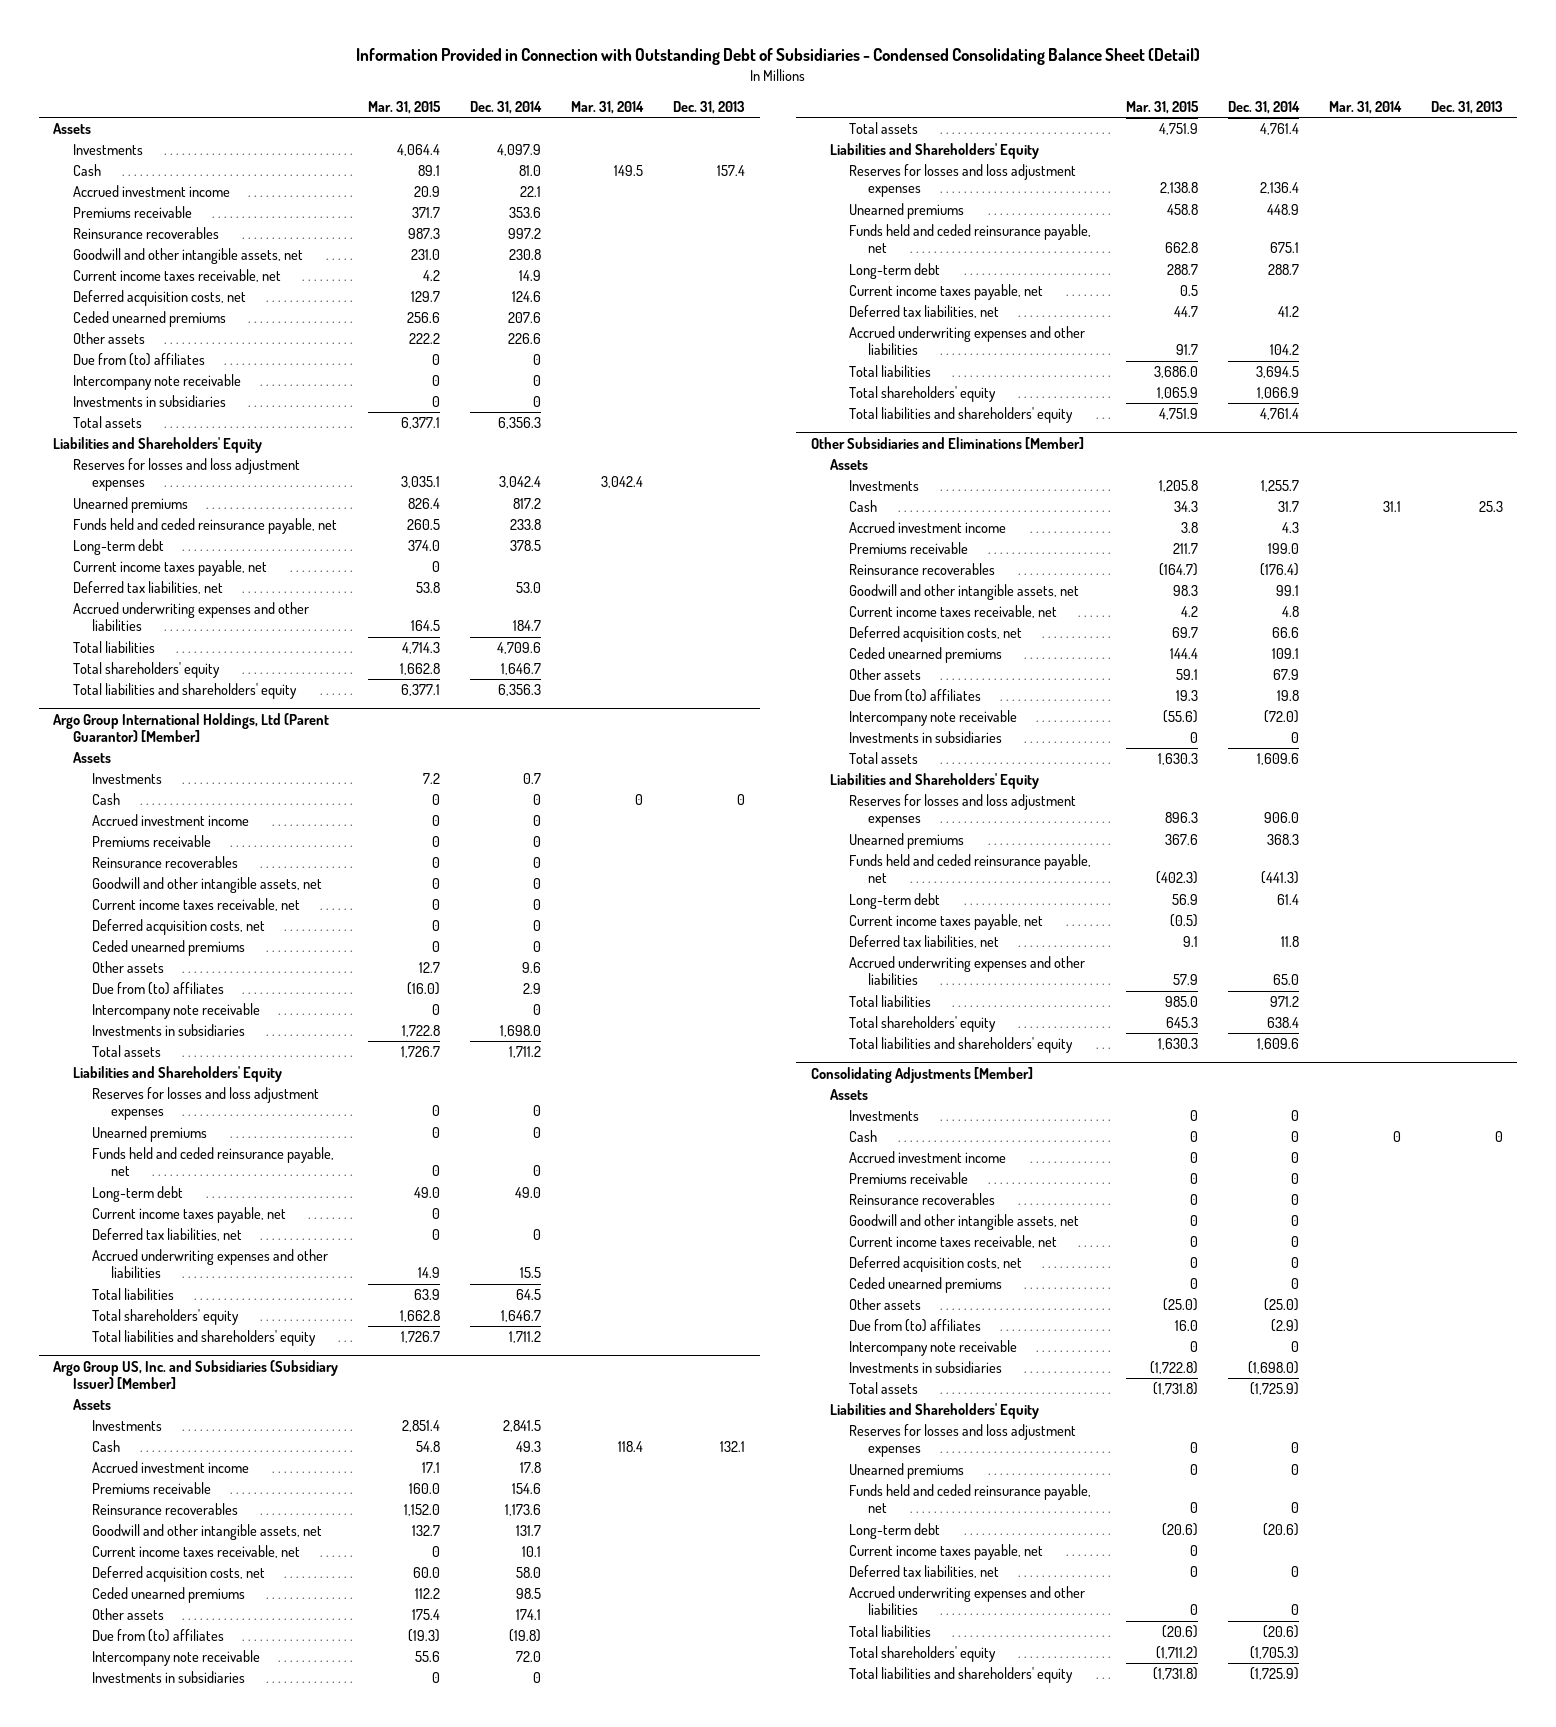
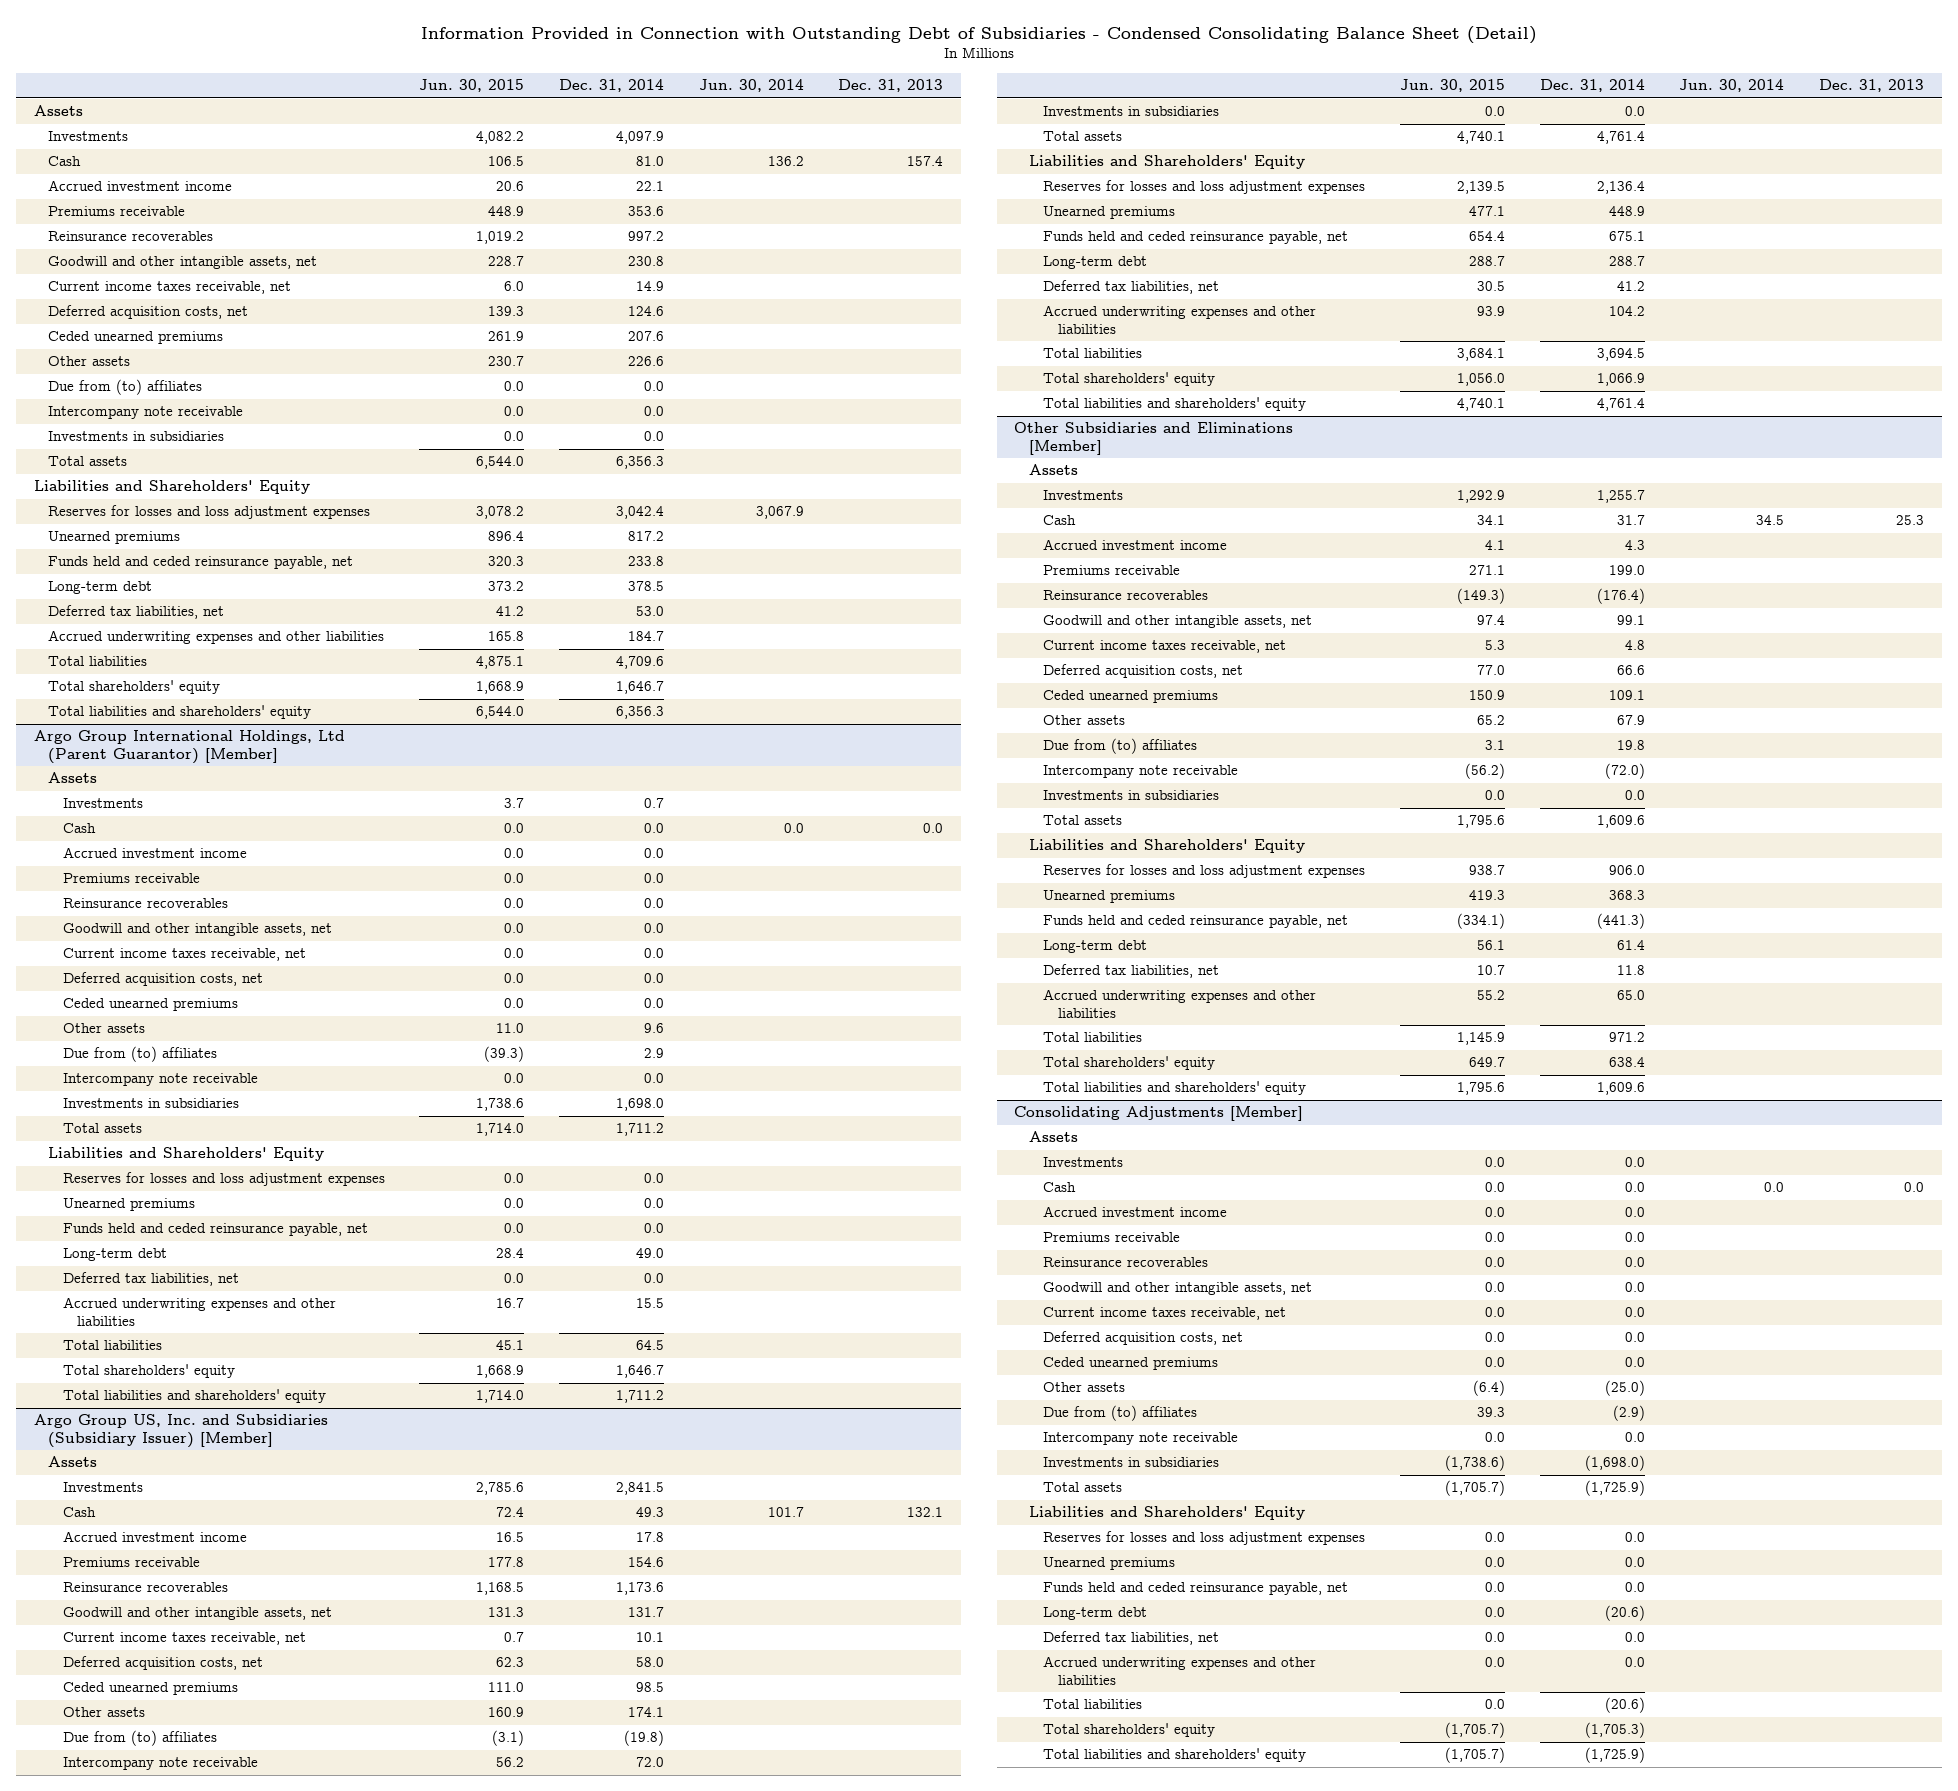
[368,100,442,114] Mar. 31, 2015 -> none
[570,100,644,114] Mar. 31, 2014 -> none
none -> [419,79,525,93] Jun. 30, 2015
none -> [698,79,804,93] Jun. 30, 2014
[533,354,542,366] 0 -> [644,381,665,392] 0.0
[533,375,542,387] 0 -> [644,406,665,417] 0.0
[533,396,542,408] 0 -> [644,431,665,442] 0.0
[72,560,267,577] Current income taxes payable, net -> none
[533,794,542,806] 0 -> [644,823,665,834] 0.0
[736,794,745,806] 0 -> [923,823,944,834] 0.0
[533,815,542,827] 0 -> [644,848,665,859] 0.0
[533,836,542,848] 0 -> [644,873,665,884] 0.0
[533,857,542,869] 0 -> [644,898,665,909] 0.0
[533,878,542,890] 0 -> [644,923,665,934] 0.0
[533,899,542,911] 0 -> [644,948,665,959] 0.0
[533,920,542,932] 0 -> [644,973,665,984] 0.0
[533,941,542,953] 0 -> [644,998,665,1009] 0.0
[533,1004,542,1016] 0 -> [644,1073,665,1084] 0.0
[533,1105,542,1117] 0 -> [644,1173,665,1184] 0.0
[533,1127,542,1139] 0 -> [644,1198,665,1209] 0.0
[533,1165,542,1177] 0 -> [644,1223,665,1234] 0.0
[91,1207,286,1224] Current income taxes payable, net -> none
[533,1229,542,1241] 0 -> [644,1273,665,1284] 0.0
[533,1672,542,1684] 0 -> [1624,106,1645,117] 0.0
[849,284,1044,301] Current income taxes payable, net -> none
[1290,732,1299,744] 0 -> [1624,790,1645,801] 0.0
[849,914,1044,931] Current income taxes payable, net -> none
[1290,1110,1299,1122] 0 -> [1624,1157,1645,1168] 0.0
[1290,1131,1299,1143] 0 -> [1624,1182,1645,1193] 0.0
[1494,1131,1503,1143] 0 -> [1904,1182,1925,1193] 0.0
[1290,1152,1299,1164] 0 -> [1624,1207,1645,1218] 0.0
[1290,1173,1299,1185] 0 -> [1624,1232,1645,1243] 0.0
[1290,1194,1299,1206] 0 -> [1624,1257,1645,1268] 0.0
[1290,1215,1299,1227] 0 -> [1624,1282,1645,1293] 0.0
[1290,1236,1299,1248] 0 -> [1624,1307,1645,1318] 0.0
[1290,1257,1299,1269] 0 -> [1624,1332,1645,1343] 0.0
[1290,1278,1299,1290] 0 -> [1624,1357,1645,1368] 0.0
[1290,1341,1299,1353] 0 -> [1624,1432,1645,1443] 0.0
[1290,1442,1299,1454] 0 -> [1624,1532,1645,1543] 0.0
[1290,1464,1299,1476] 0 -> [1624,1557,1645,1568] 0.0
[1290,1502,1299,1514] 0 -> [1624,1582,1645,1593] 0.0
[849,1544,1044,1561] Current income taxes payable, net -> none
[1290,1566,1299,1578] 0 -> [1624,1632,1645,1643] 0.0
[1290,1604,1299,1616] 0 -> [1624,1657,1645,1668] 0.0

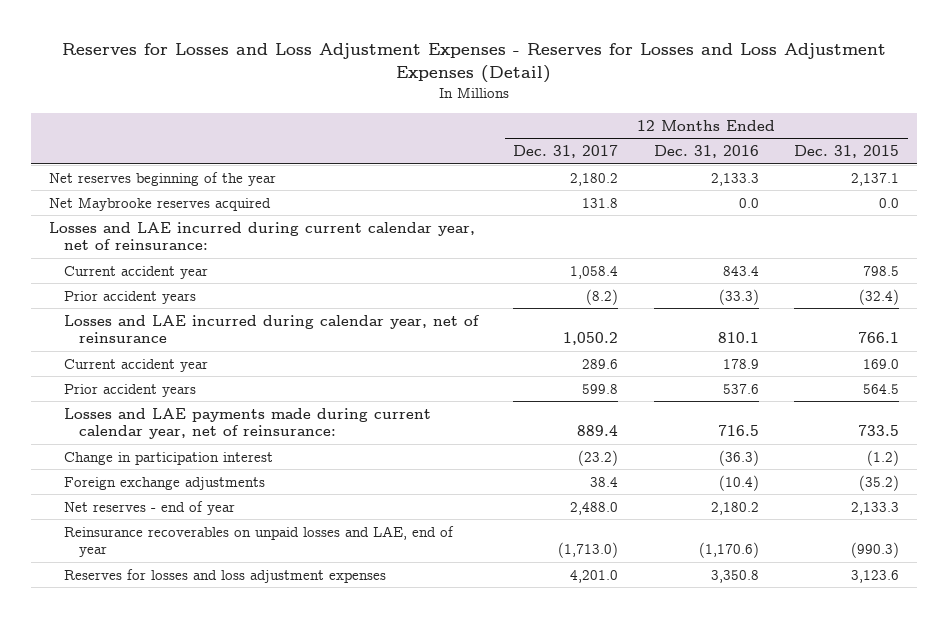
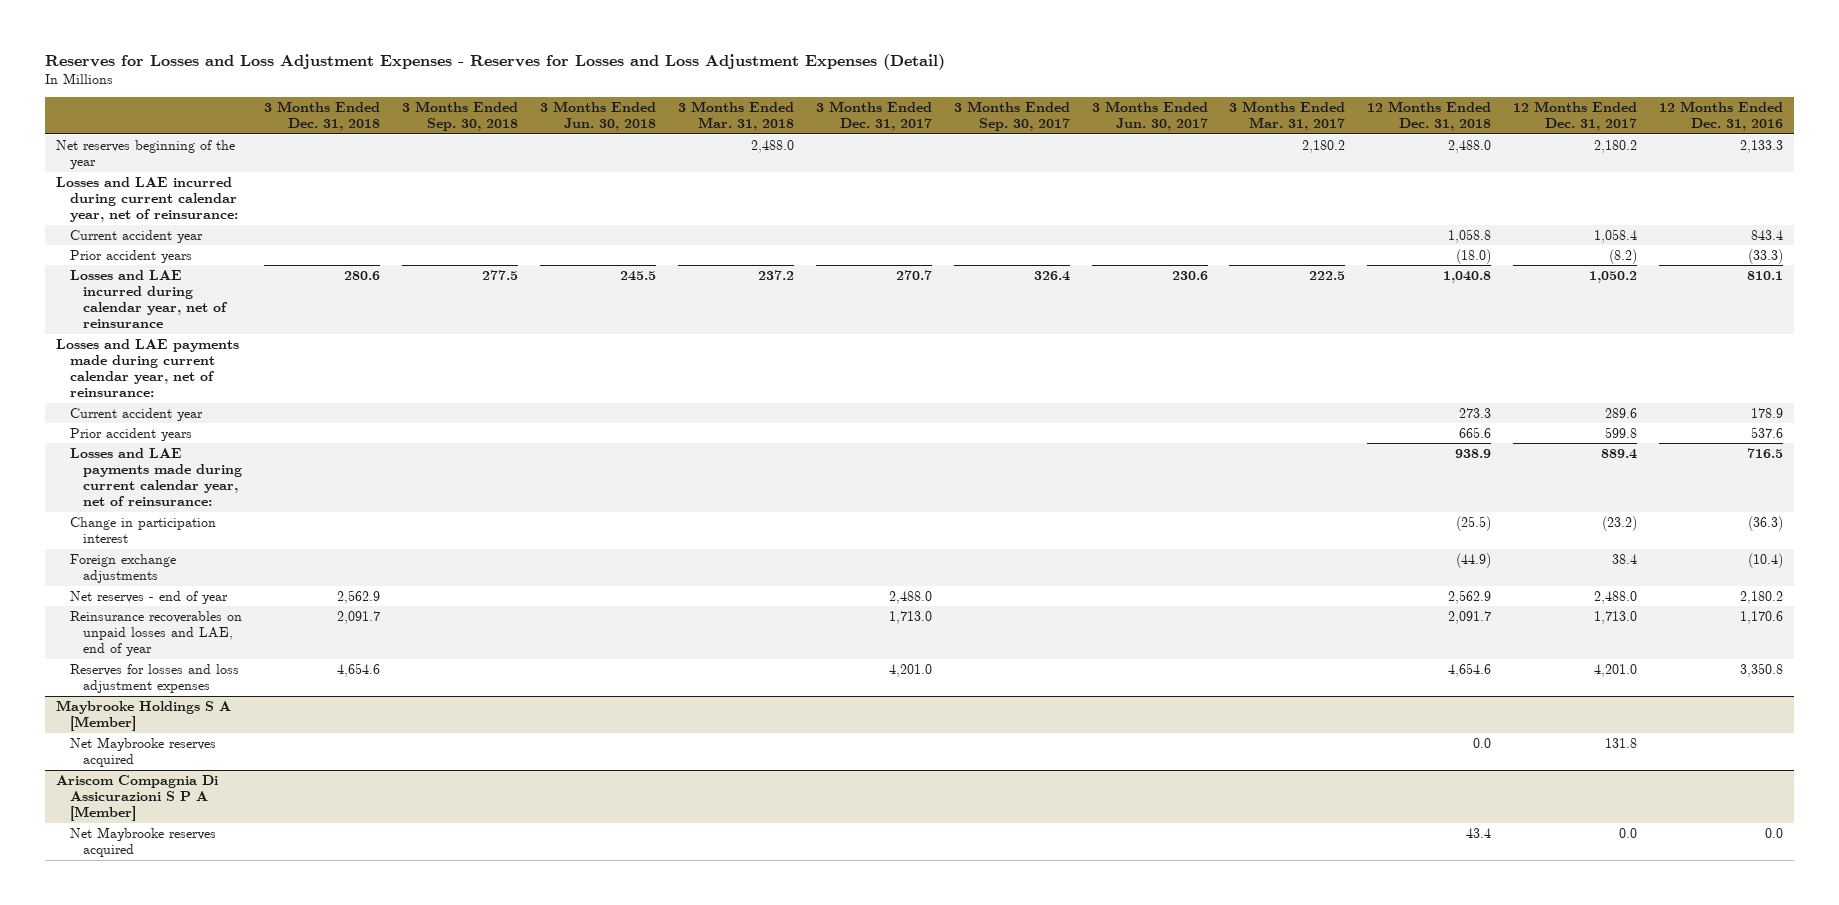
[794,145,900,159] Dec. 31, 2015 -> none
none -> [264,101,381,132] 3 Months Ended Dec. 31, 2018
none -> [402,101,519,132] 3 Months Ended Sep. 30, 2018
none -> [540,101,657,132] 3 Months Ended Jun. 30, 2018
none -> [677,101,794,132] 3 Months Ended Mar. 31, 2018
none -> [815,101,932,132] 3 Months Ended Dec. 31, 2017
none -> [953,101,1070,132] 3 Months Ended Sep. 30, 2017
none -> [1091,101,1208,132] 3 Months Ended Jun. 30, 2017
none -> [1229,101,1346,132] 3 Months Ended Mar. 31, 2017
none -> [1367,101,1492,132] 12 Months Ended Dec. 31, 2018
[49,196,272,211] Net Maybrooke reserves acquired -> none
none -> [55,338,239,398] Losses and LAE payments made during current calendar year, net of reinsurance:
[558,542,619,559] (1,713.0) -> [1594,610,1638,624] 1,713.0
[698,542,759,559] (1,170.6) -> [1739,610,1783,624] 1,170.6
none -> [55,699,231,732] Maybrooke Holdings S A [Member]
none -> [69,736,216,768] Net Maybrooke reserves acquired
none -> [55,774,218,822] Ariscom Compagnia Di Assicurazioni S P A [Member]
none -> [69,826,216,858] Net Maybrooke reserves acquired

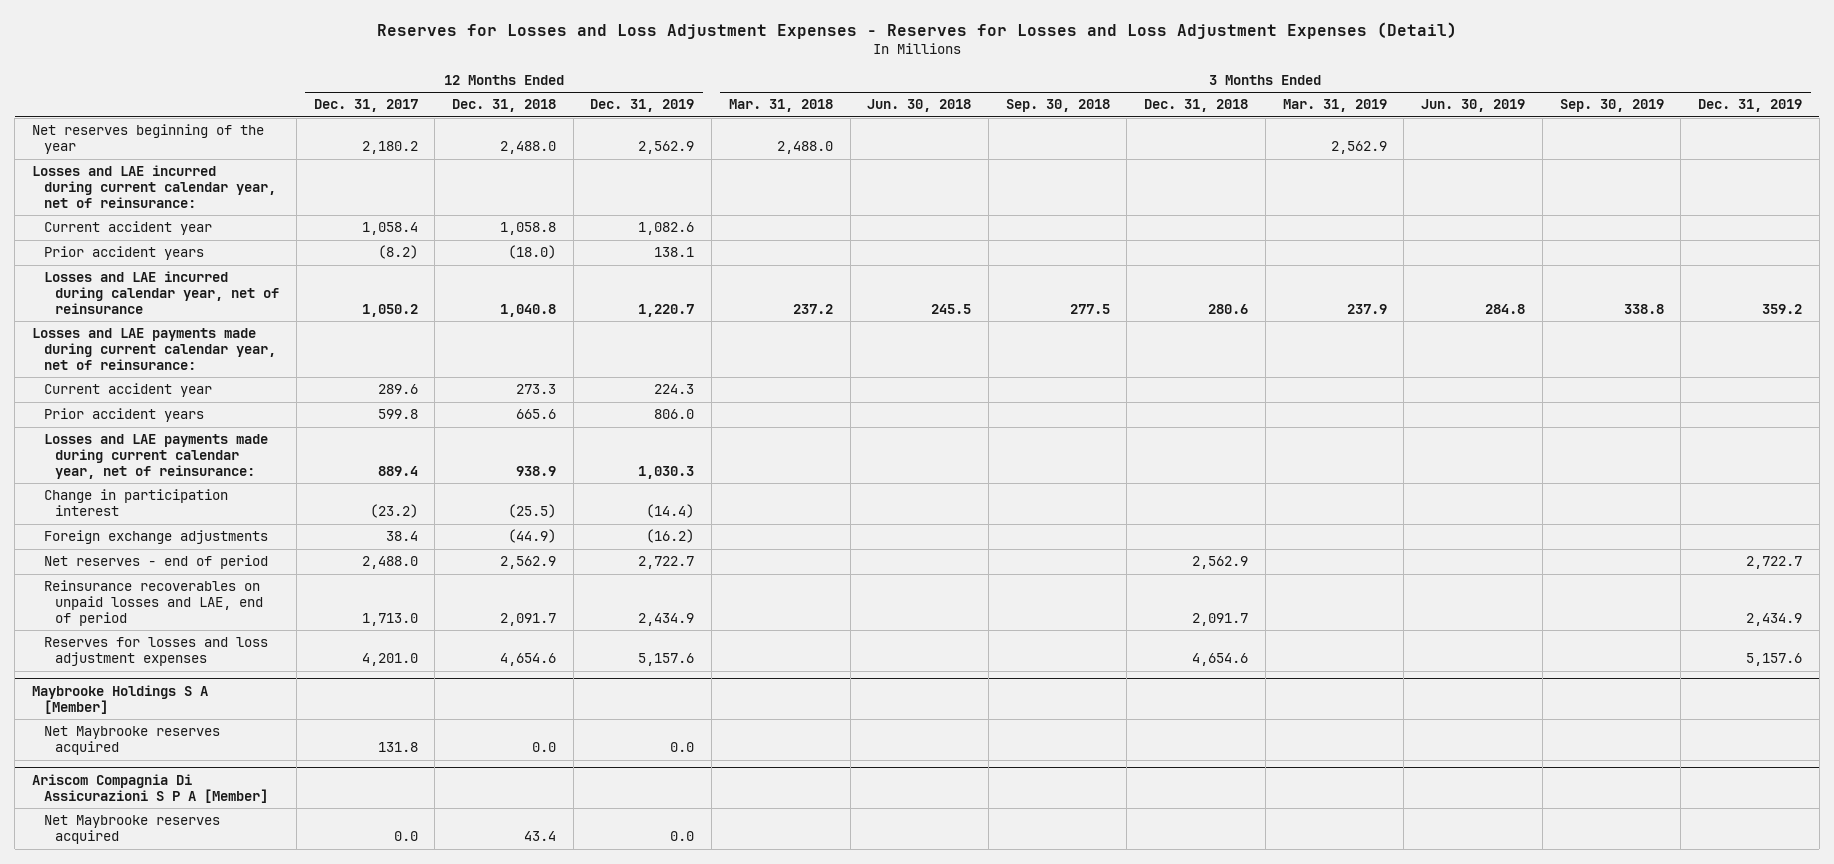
[815,101,932,132] 3 Months Ended Dec. 31, 2017 -> none
[953,101,1070,132] 3 Months Ended Sep. 30, 2017 -> none
[1091,101,1208,132] 3 Months Ended Jun. 30, 2017 -> none
[1229,101,1346,132] 3 Months Ended Mar. 31, 2017 -> none
[1658,101,1783,132] 12 Months Ended Dec. 31, 2016 -> none
none -> [590,99,695,113] Dec. 31, 2019
none -> [1282,99,1387,113] Mar. 31, 2019
none -> [1421,99,1526,113] Jun. 30, 2019
none -> [1559,99,1664,113] Sep. 30, 2019
none -> [1697,99,1802,113] Dec. 31, 2019
[69,590,228,604] Net reserves - end of year -> [43,555,268,570] Net reserves - end of period
[69,610,242,657] Reinsurance recoverables on unpaid losses and LAE, end of year -> [43,580,264,626] Reinsurance recoverables on unpaid losses and LAE, end of period

